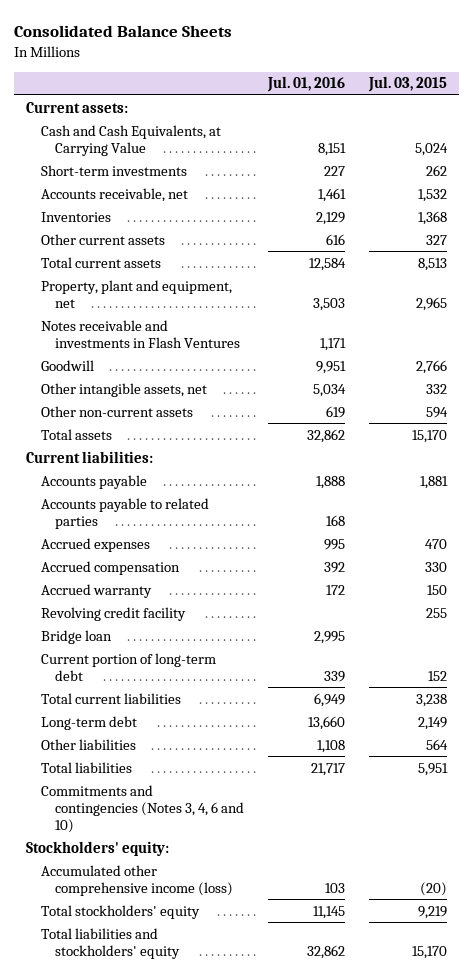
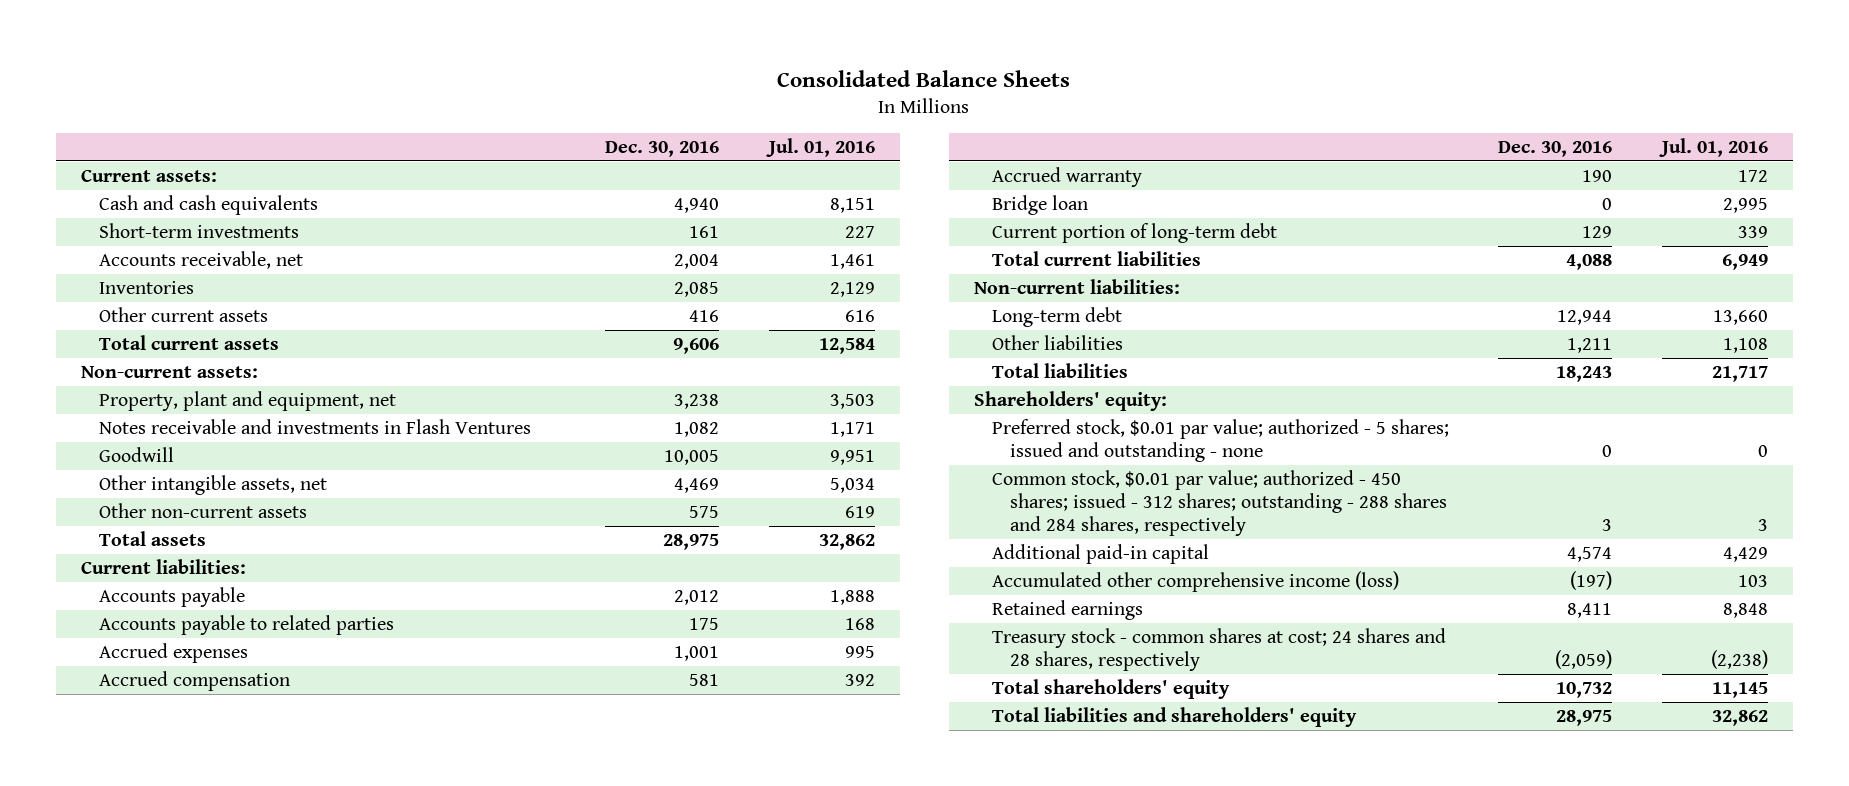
[368,76,448,93] Jul. 03, 2015 -> none
none -> [605,140,720,157] Dec. 30, 2016
[40,124,221,156] Cash and Cash Equivalents, at Carrying Value -> [98,195,318,216] Cash and cash equivalents
none -> [80,366,258,379] Non-current assets:
[40,606,186,621] Revolving credit facility -> none
none -> [973,279,1180,295] Non-current liabilities:
[40,784,245,833] Commitments and contingencies (Notes 3, 4, 6 and 10) -> none
[26,840,170,856] Stockholders' equity: -> [973,391,1167,412] Shareholders' equity:
none -> [991,419,1449,463] Preferred stock, $0.01 par value; authorized - 5 shares; issued and outstanding - none
none -> [991,470,1447,537] Common stock, $0.01 par value; authorized - 450 shares; issued - 312 shares; outstanding - 288 shares and 284 shares, respectively
none -> [991,544,1209,565] Additional paid-in capital
none -> [991,600,1143,621] Retained earnings
none -> [991,628,1446,672] Treasury stock - common shares at cost; 24 shares and 28 shares, respectively
[40,904,200,919] Total stockholders' equity -> [991,679,1230,700] Total shareholders' equity
[40,927,181,959] Total liabilities and stockholders' equity -> [991,707,1357,728] Total liabilities and shareholders' equity

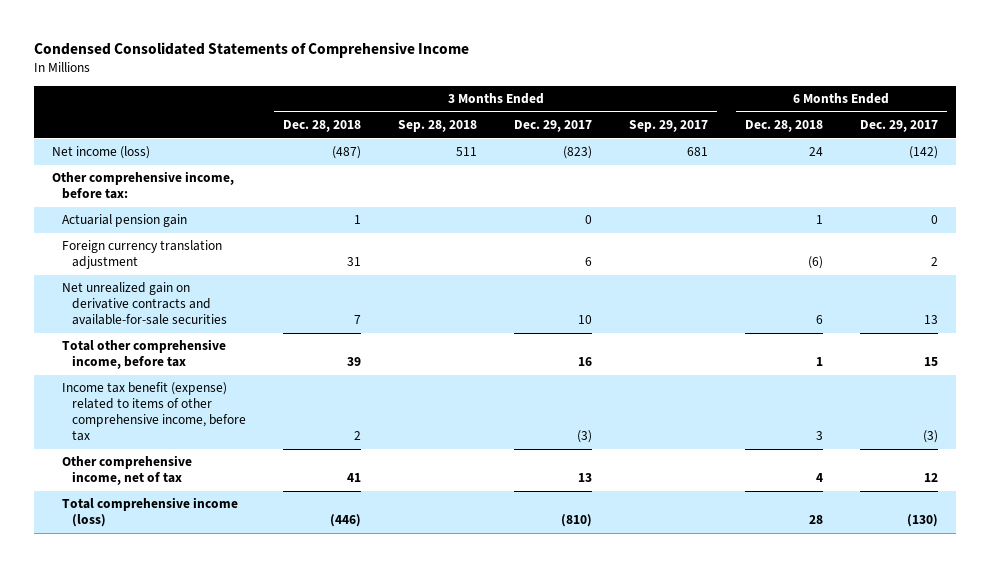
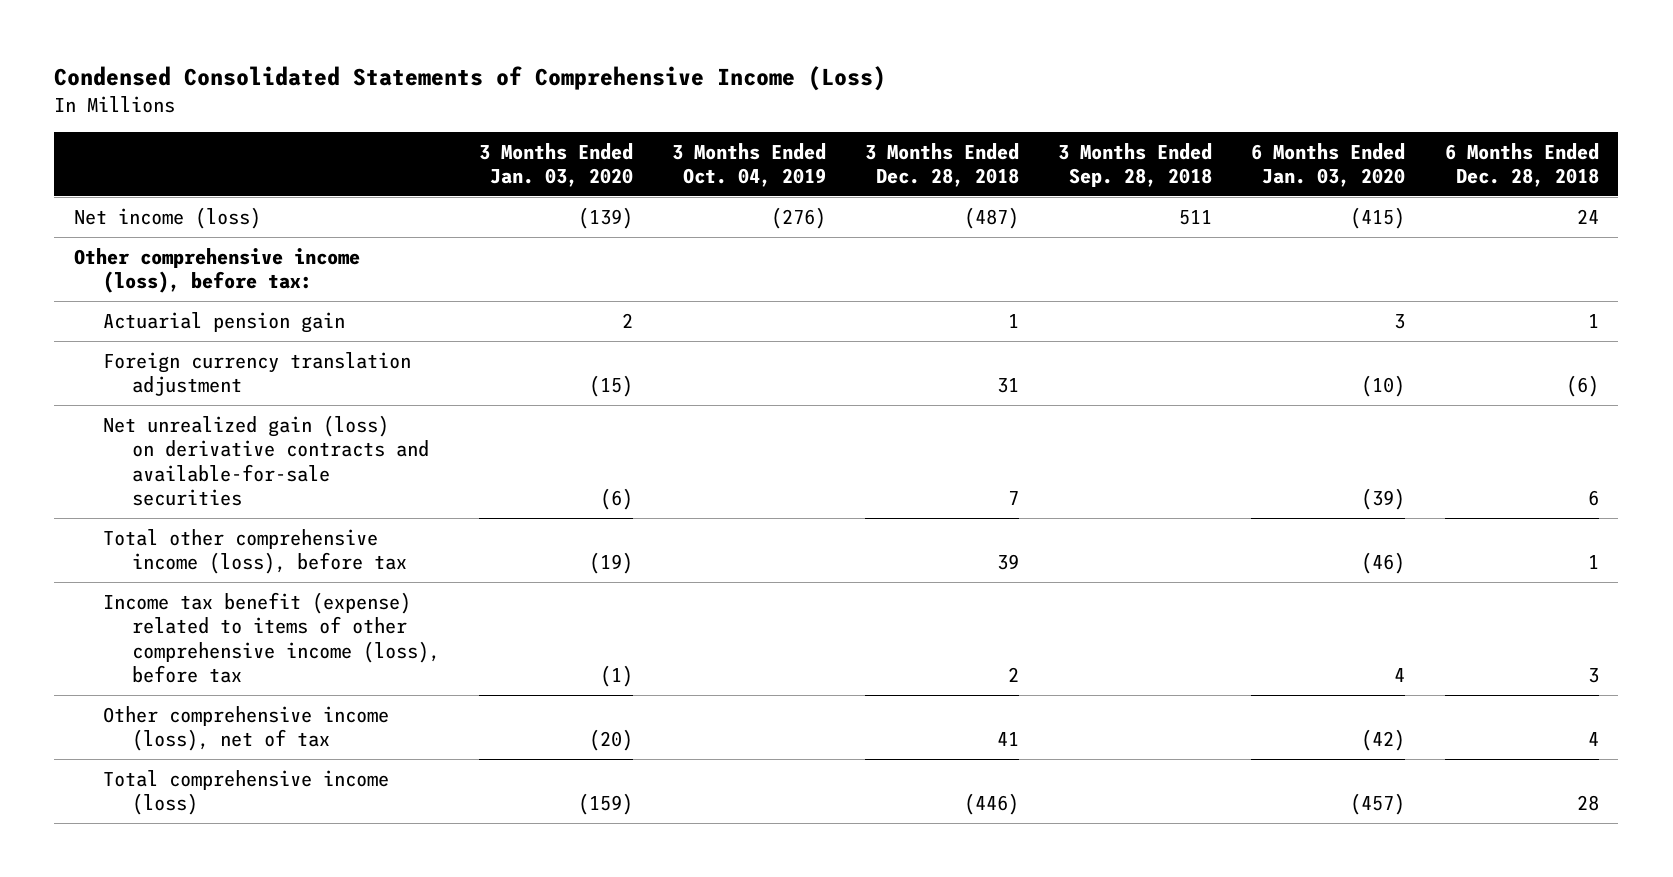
[33,42,469,59] Condensed Consolidated Statements of Comprehensive Income -> [54,66,887,92] Condensed Consolidated Statements of Comprehensive Income (Loss)
[514,120,593,133] Dec. 29, 2017 -> none
[629,120,709,133] Sep. 29, 2017 -> none
[859,120,938,133] Dec. 29, 2017 -> none
none -> [478,142,633,188] 3 Months Ended Jan. 03, 2020
none -> [671,142,826,188] 3 Months Ended Oct. 04, 2019
none -> [1251,142,1406,188] 6 Months Ended Jan. 03, 2020
[52,171,235,200] Other comprehensive income, before tax: -> [74,247,361,294] Other comprehensive income (loss), before tax:
[62,282,228,326] Net unrealized gain on derivative contracts and available-for-sale securities -> [102,414,429,507] Net unrealized gain (loss) on derivative contracts and available-for-sale securities
[62,339,227,370] Total other comprehensive income, before tax -> [102,528,407,575] Total other comprehensive income (loss), before tax
[62,382,247,441] Income tax benefit (expense) related to items of other comprehensive income, before tax -> [102,591,440,684] Income tax benefit (expense) related to items of other comprehensive income (loss), before tax
[62,455,193,486] Other comprehensive income, net of tax -> [102,705,389,752] Other comprehensive income (loss), net of tax

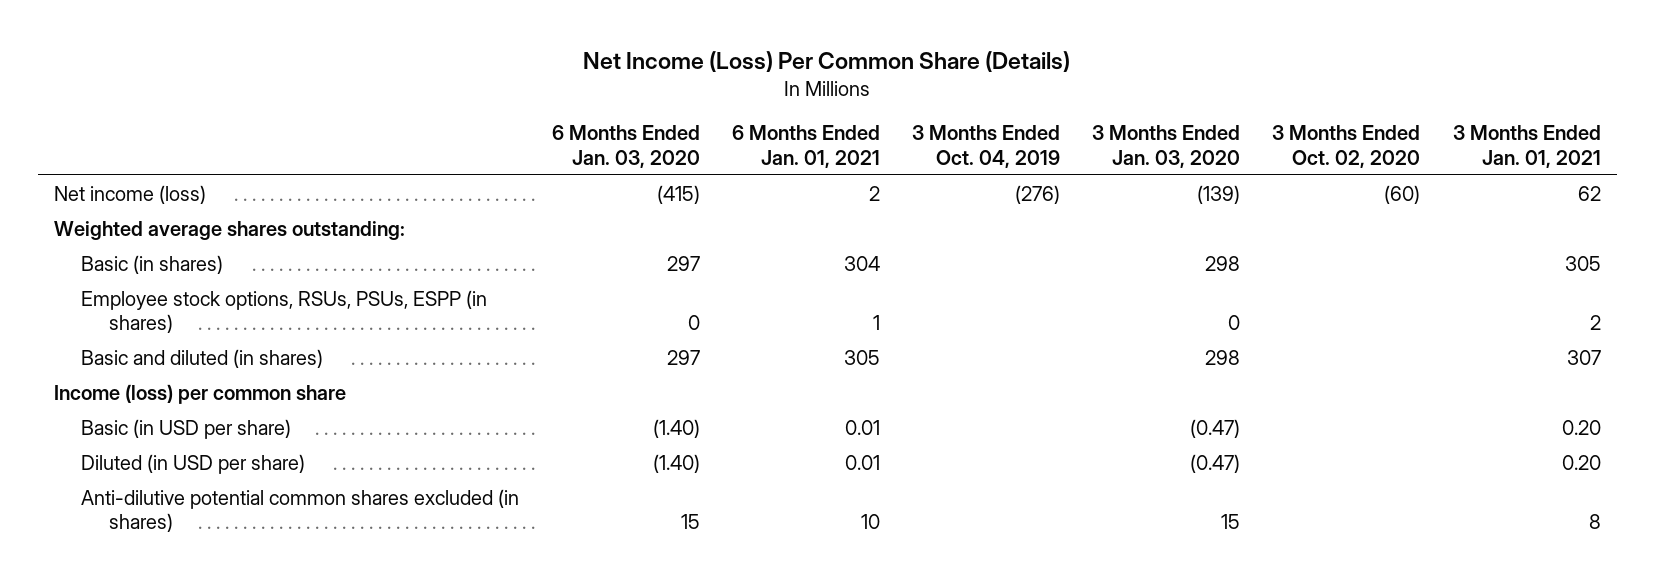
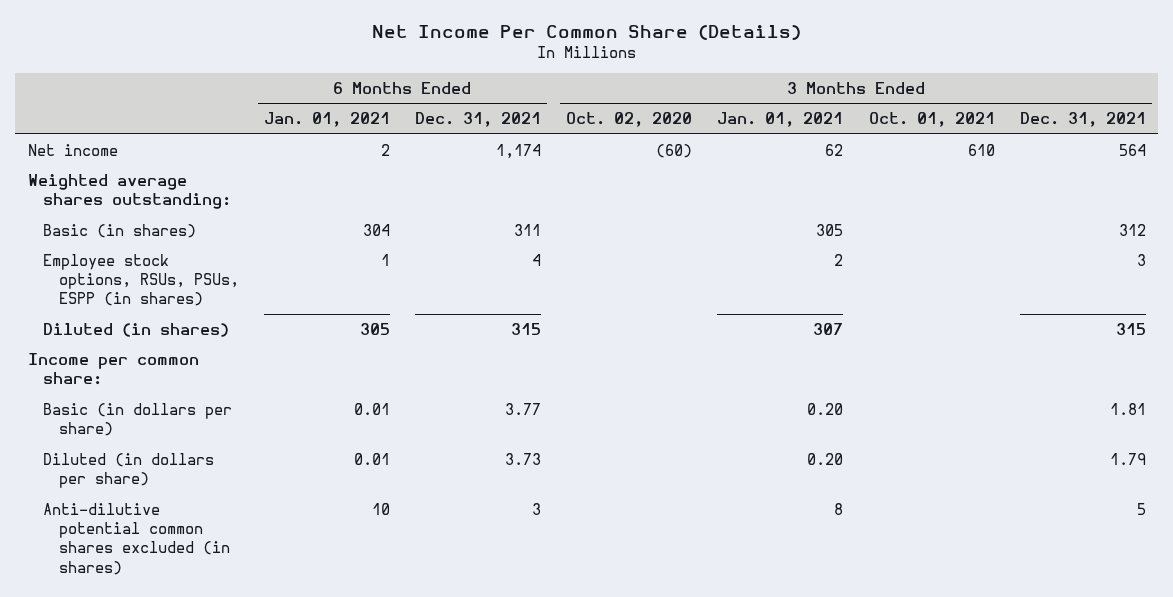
[583,50,1071,72] Net Income (Loss) Per Common Share (Details) -> [371,25,801,41] Net Income Per Common Share (Details)
[551,125,700,168] 6 Months Ended Jan. 03, 2020 -> none
[911,125,1060,168] 3 Months Ended Oct. 04, 2019 -> none
[1092,125,1241,168] 3 Months Ended Jan. 03, 2020 -> none
none -> [415,112,542,128] Dec. 31, 2021
none -> [868,112,995,128] Oct. 01, 2021
none -> [1019,112,1146,128] Dec. 31, 2021
[54,184,207,204] Net income (loss) -> [27,143,118,156] Net income
[81,348,324,368] Basic and diluted (in shares) -> [43,322,230,337] Diluted (in shares)
[54,383,347,404] Income (loss) per common share -> [27,352,199,386] Income per common share:
[81,418,292,439] Basic (in USD per share) -> [43,402,233,437] Basic (in dollars per share)
[81,453,306,474] Diluted (in USD per share) -> [43,452,215,489] Diluted (in dollars per share)

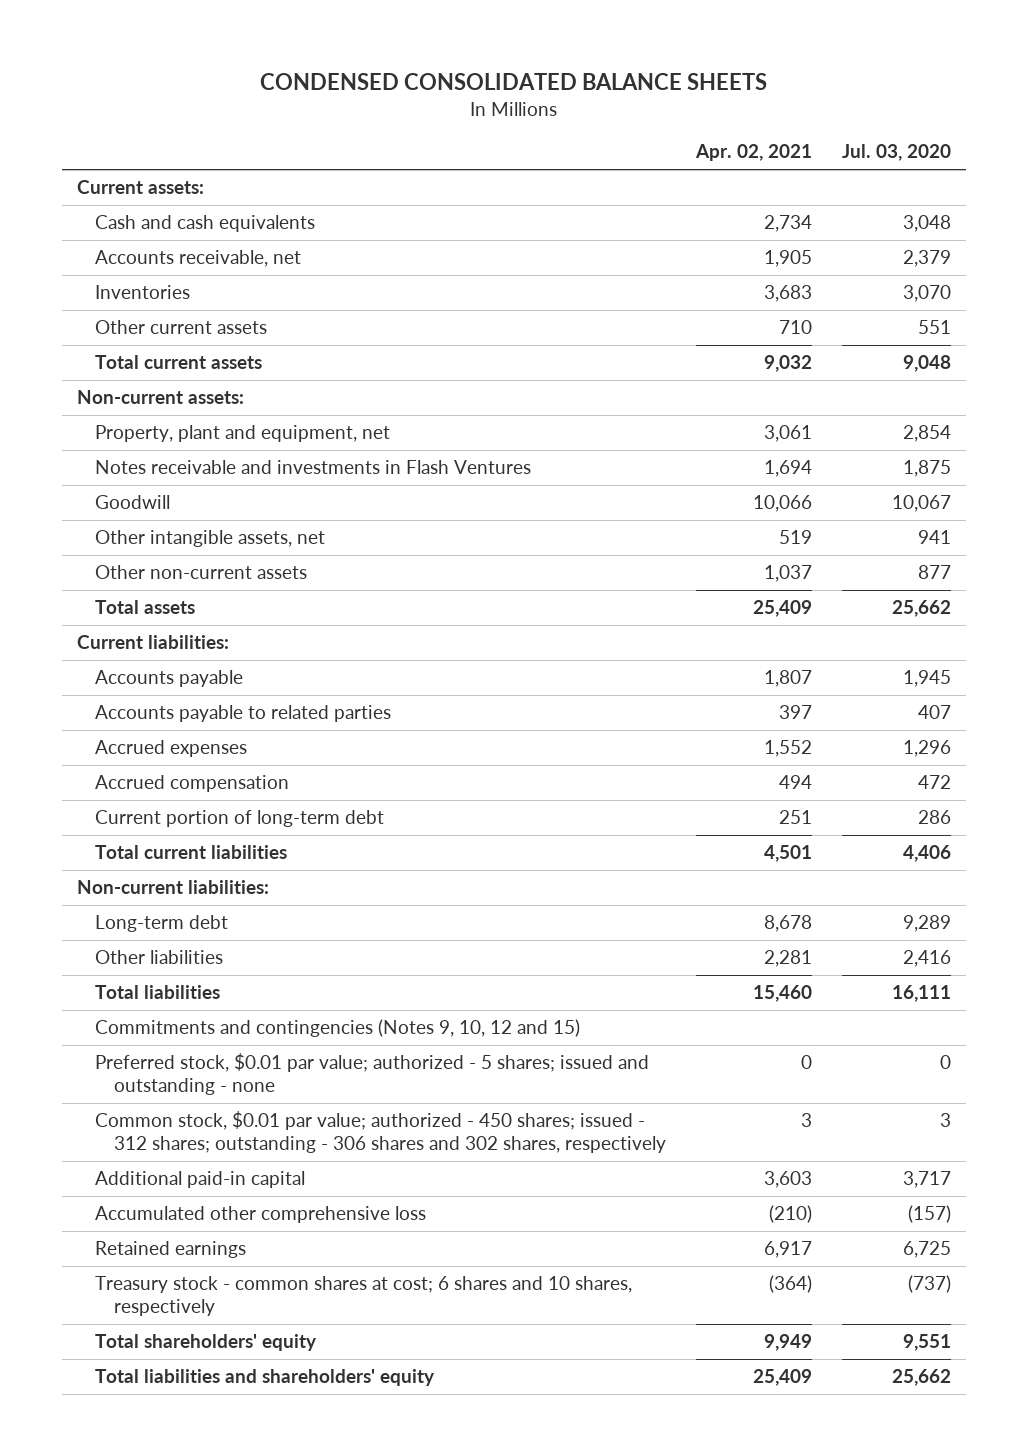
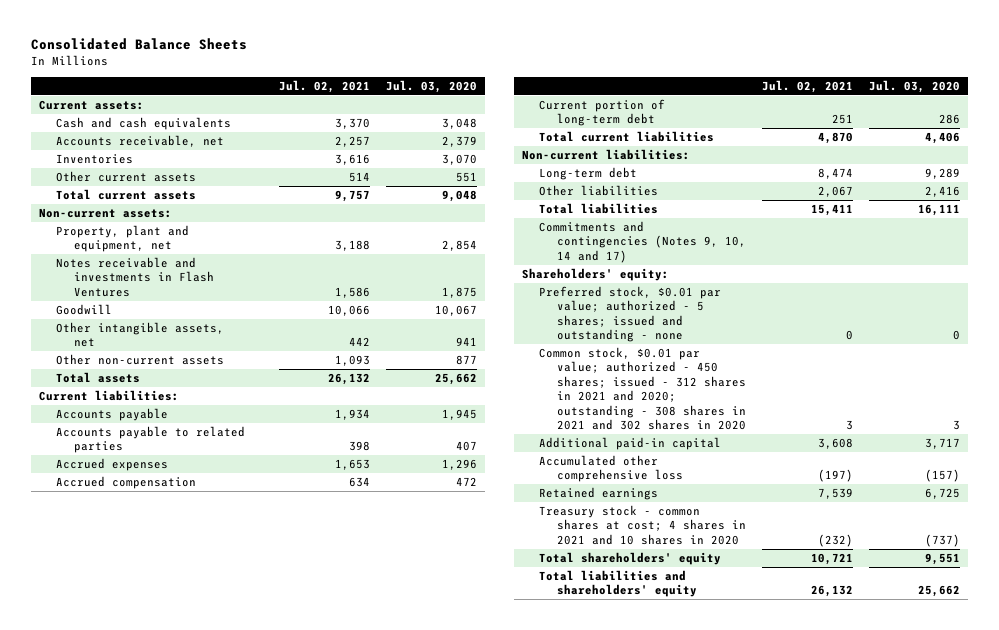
[259,73,767,91] CONDENSED CONSOLIDATED BALANCE SHEETS -> [31,38,248,51] Consolidated Balance Sheets
[695,144,813,162] Apr. 02, 2021 -> none
none -> [278,79,370,93] Jul. 02, 2021
[95,1019,581,1038] Commitments and contingencies (Notes 9, 10, 12 and 15) -> [539,220,746,263] Commitments and contingencies (Notes 9, 10, 14 and 17)
none -> [522,267,670,281] Shareholders' equity:
[95,1111,666,1153] Common stock, $0.01 par value; authorized - 450 shares; issued - 312 shares; outstanding - 306 shares and 302 shares, respectively -> [539,346,746,431] Common stock, $0.01 par value; authorized - 450 shares; issued - 312 shares in 2021 and 2020; outstanding - 308 shares in 2021 and 302 shares in 2020
[95,1276,633,1316] Treasury stock - common shares at cost; 6 shares and 10 shares, respectively -> [539,504,746,545] Treasury stock - common shares at cost; 4 shares in 2021 and 10 shares in 2020

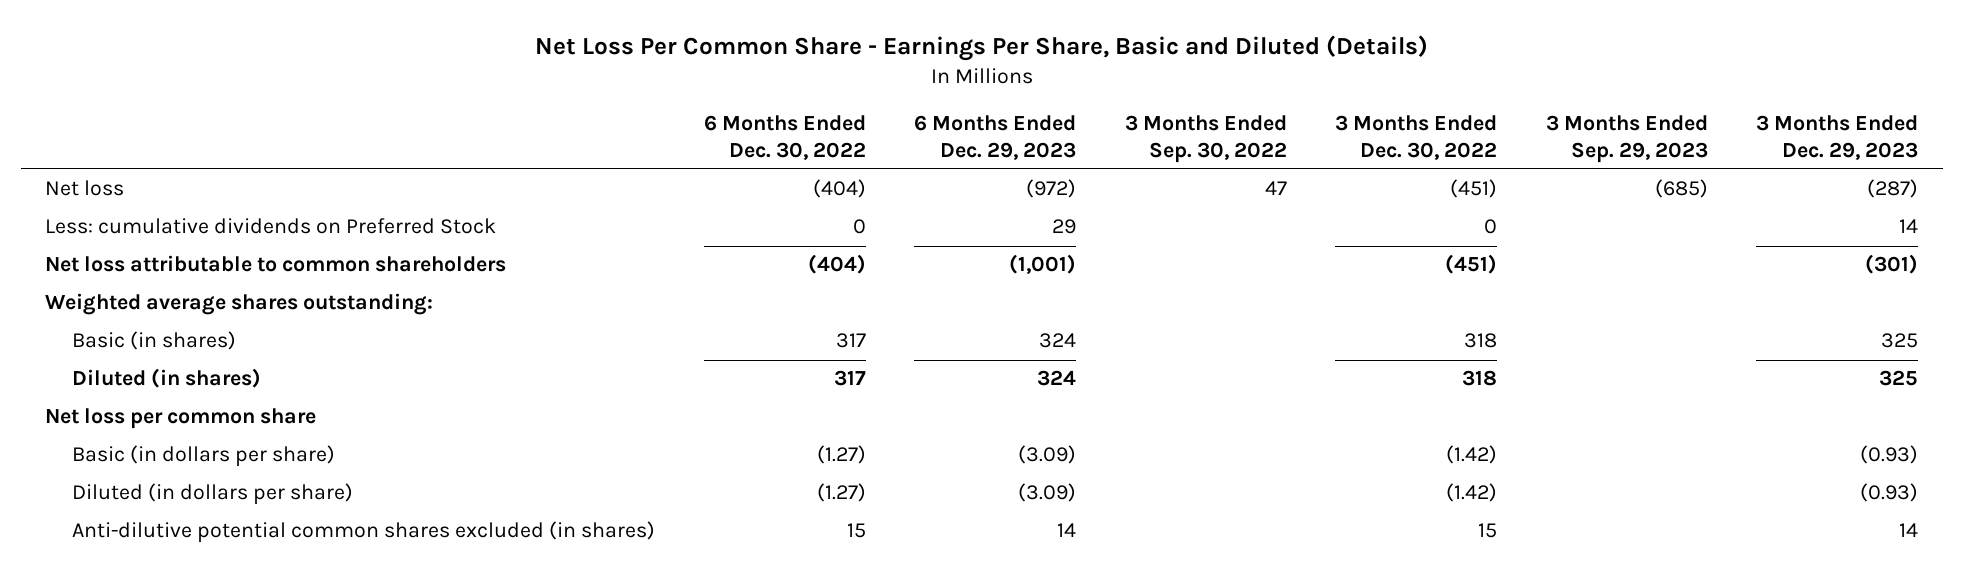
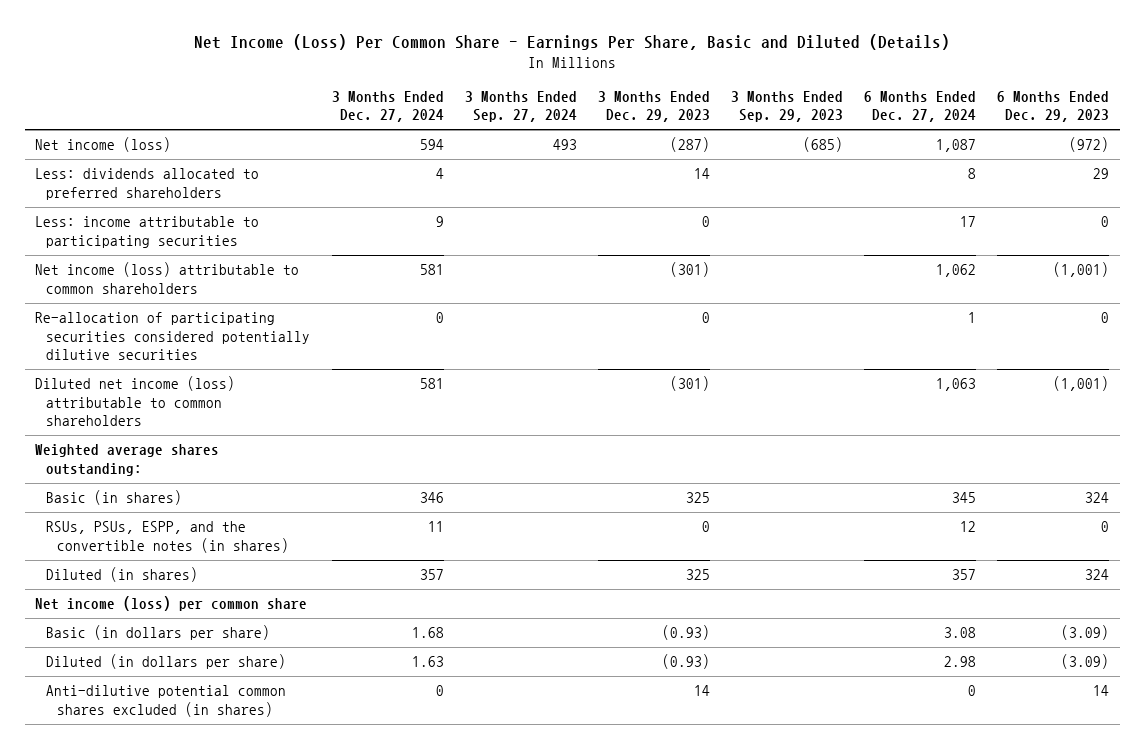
[534,34,1428,61] Net Loss Per Common Share - Earnings Per Share, Basic and Diluted (Details) -> [194,34,951,51] Net Income (Loss) Per Common Share - Earnings Per Share, Basic and Diluted (Details)
[703,114,866,160] 6 Months Ended Dec. 30, 2022 -> none
[1124,114,1287,163] 3 Months Ended Sep. 30, 2022 -> none
[1335,114,1498,160] 3 Months Ended Dec. 30, 2022 -> none
none -> [331,90,444,123] 3 Months Ended Dec. 27, 2024
none -> [464,90,577,123] 3 Months Ended Sep. 27, 2024
none -> [864,90,977,123] 6 Months Ended Dec. 27, 2024
[44,180,124,197] Net loss -> [35,137,172,153] Net income (loss)
[44,218,496,235] Less: cumulative dividends on Preferred Stock -> [35,168,260,200] Less: dividends allocated to preferred shareholders
none -> [35,216,260,248] Less: income attributable to participating securities
[44,255,506,273] Net loss attributable to common shareholders -> [35,262,300,294] Net income (loss) attributable to common shareholders
none -> [35,312,311,361] Re-allocation of participating securities considered potentially dilutive securities
none -> [35,376,236,427] Diluted net income (loss) attributable to common shareholders
none -> [46,521,290,553] RSUs, PSUs, ESPP, and the convertible notes (in shares)
[44,408,316,430] Net loss per common share -> [35,596,308,612] Net income (loss) per common share

